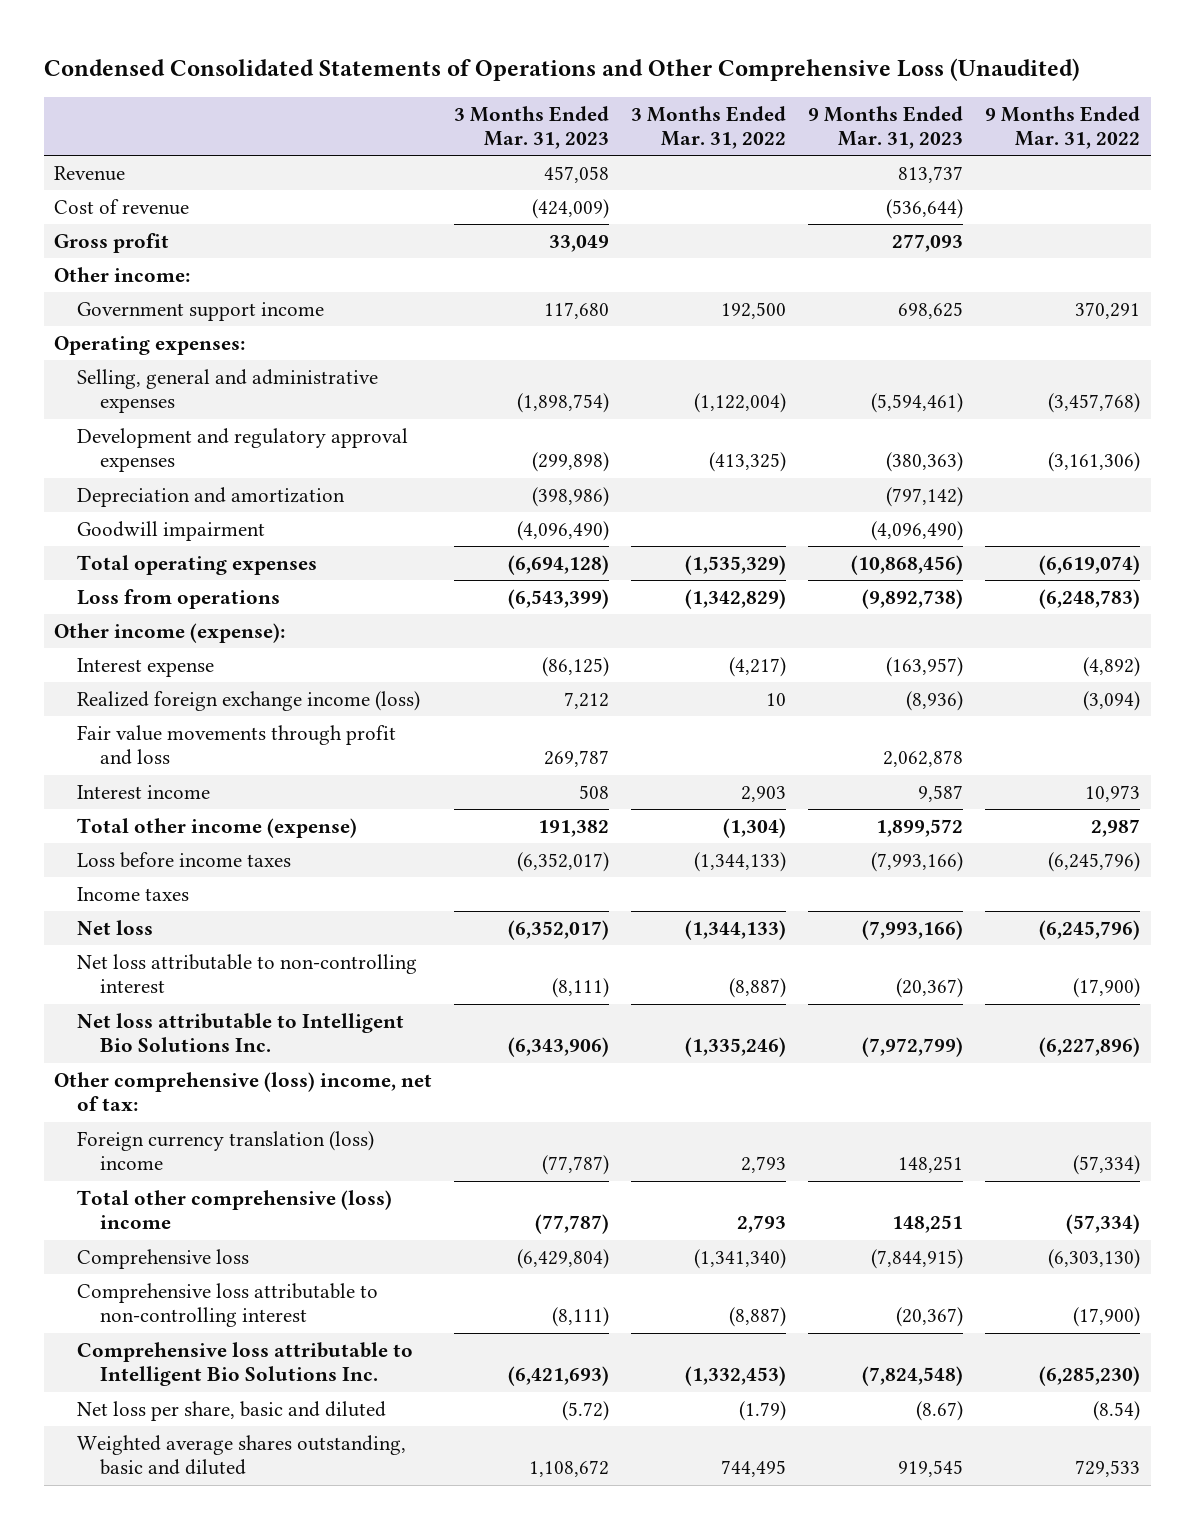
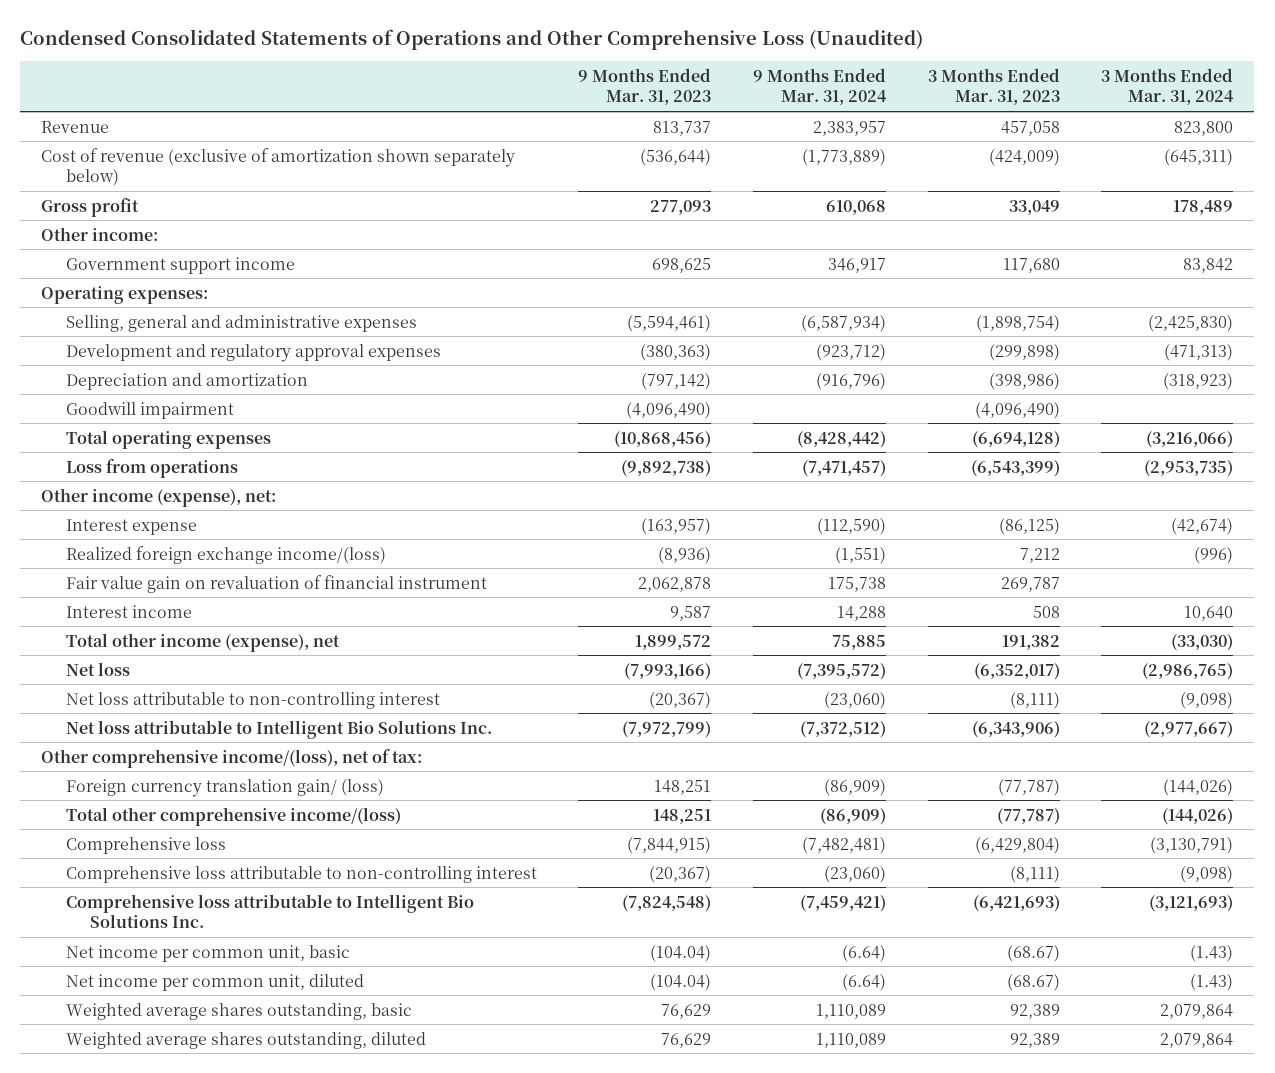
[631,105,787,150] 3 Months Ended Mar. 31, 2022 -> none
[985,105,1141,150] 9 Months Ended Mar. 31, 2022 -> none
none -> [753,68,888,106] 9 Months Ended Mar. 31, 2024
none -> [1101,68,1235,106] 3 Months Ended Mar. 31, 2024
[54,198,190,215] Cost of revenue -> [41,147,516,187] Cost of revenue (exclusive of amortization shown separately below)
[54,622,286,643] Other income (expense): -> [41,487,277,507] Other income (expense), net:
[77,690,421,711] Realized foreign exchange income (loss) -> [65,545,386,564] Realized foreign exchange income/(loss)
[77,724,397,766] Fair value movements through profit and loss -> [65,574,487,593] Fair value gain on revaluation of financial instrument
[77,851,292,868] Loss before income taxes -> none
[77,886,190,901] Income taxes -> none
[77,817,358,838] Total other income (expense) -> [65,632,340,652] Total other income (expense), net
[54,1071,433,1112] Other comprehensive (loss) income, net of tax: -> [41,748,423,768] Other comprehensive income/(loss), net of tax:
[77,1130,375,1171] Foreign currency translation (loss) income -> [65,778,384,797] Foreign currency translation gain/ (loss)
[77,1189,393,1230] Total other comprehensive (loss) income -> [65,806,401,826] Total other comprehensive income/(loss)
[77,1400,387,1421] Net loss per share, basic and diluted -> [65,944,350,962] Net income per common unit, basic
[562,1400,610,1421] (5.72) -> [1006,944,1060,962] (68.67)
[916,1400,964,1421] (8.67) -> [650,944,712,962] (104.04)
none -> [65,973,364,991] Net income per common unit, diluted
[77,1434,407,1476] Weighted average shares outstanding, basic and diluted -> [65,1002,412,1020] Weighted average shares outstanding, basic
[529,1460,610,1478] 1,108,672 -> [1009,1003,1060,1019] 92,389
[898,1460,964,1478] 919,545 -> [661,1003,712,1019] 76,629
none -> [65,1031,426,1049] Weighted average shares outstanding, diluted

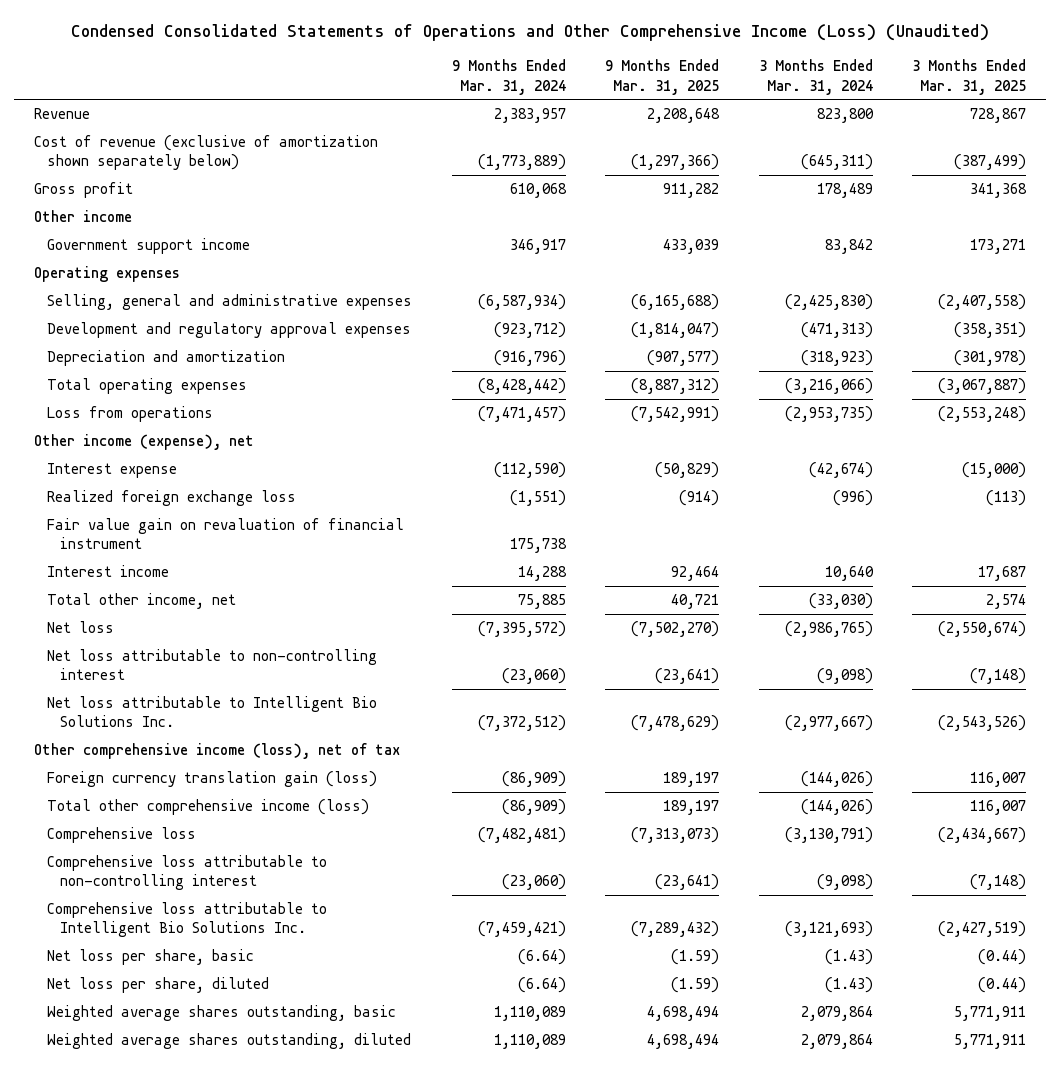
[20,29,924,51] Condensed Consolidated Statements of Operations and Other Comprehensive Loss (Unaudited) -> [70,24,989,42] Condensed Consolidated Statements of Operations and Other Comprehensive Income (Loss) (Unaudited)
[578,68,712,106] 9 Months Ended Mar. 31, 2023 -> none
[927,68,1060,106] 3 Months Ended Mar. 31, 2023 -> none
none -> [605,59,720,95] 9 Months Ended Mar. 31, 2025
none -> [912,59,1027,95] 3 Months Ended Mar. 31, 2025
[41,226,159,241] Other income: -> [33,210,132,223] Other income
[41,285,209,304] Operating expenses: -> [33,266,180,283] Operating expenses
[65,401,234,419] Goodwill impairment -> none
[41,487,277,507] Other income (expense), net: -> [33,434,254,451] Other income (expense), net
[65,545,386,564] Realized foreign exchange income/(loss) -> [47,490,297,507] Realized foreign exchange loss
[65,632,340,652] Total other income (expense), net -> [47,593,237,610] Total other income, net
[41,748,423,768] Other comprehensive income/(loss), net of tax: -> [33,743,400,760] Other comprehensive income (loss), net of tax
[65,778,384,797] Foreign currency translation gain/ (loss) -> [47,771,378,788] Foreign currency translation gain (loss)
[65,806,401,826] Total other comprehensive income/(loss) -> [47,799,370,816] Total other comprehensive income (loss)
[65,944,350,962] Net income per common unit, basic -> [47,949,255,966] Net loss per share, basic
[65,973,364,991] Net income per common unit, diluted -> [47,977,270,994] Net loss per share, diluted

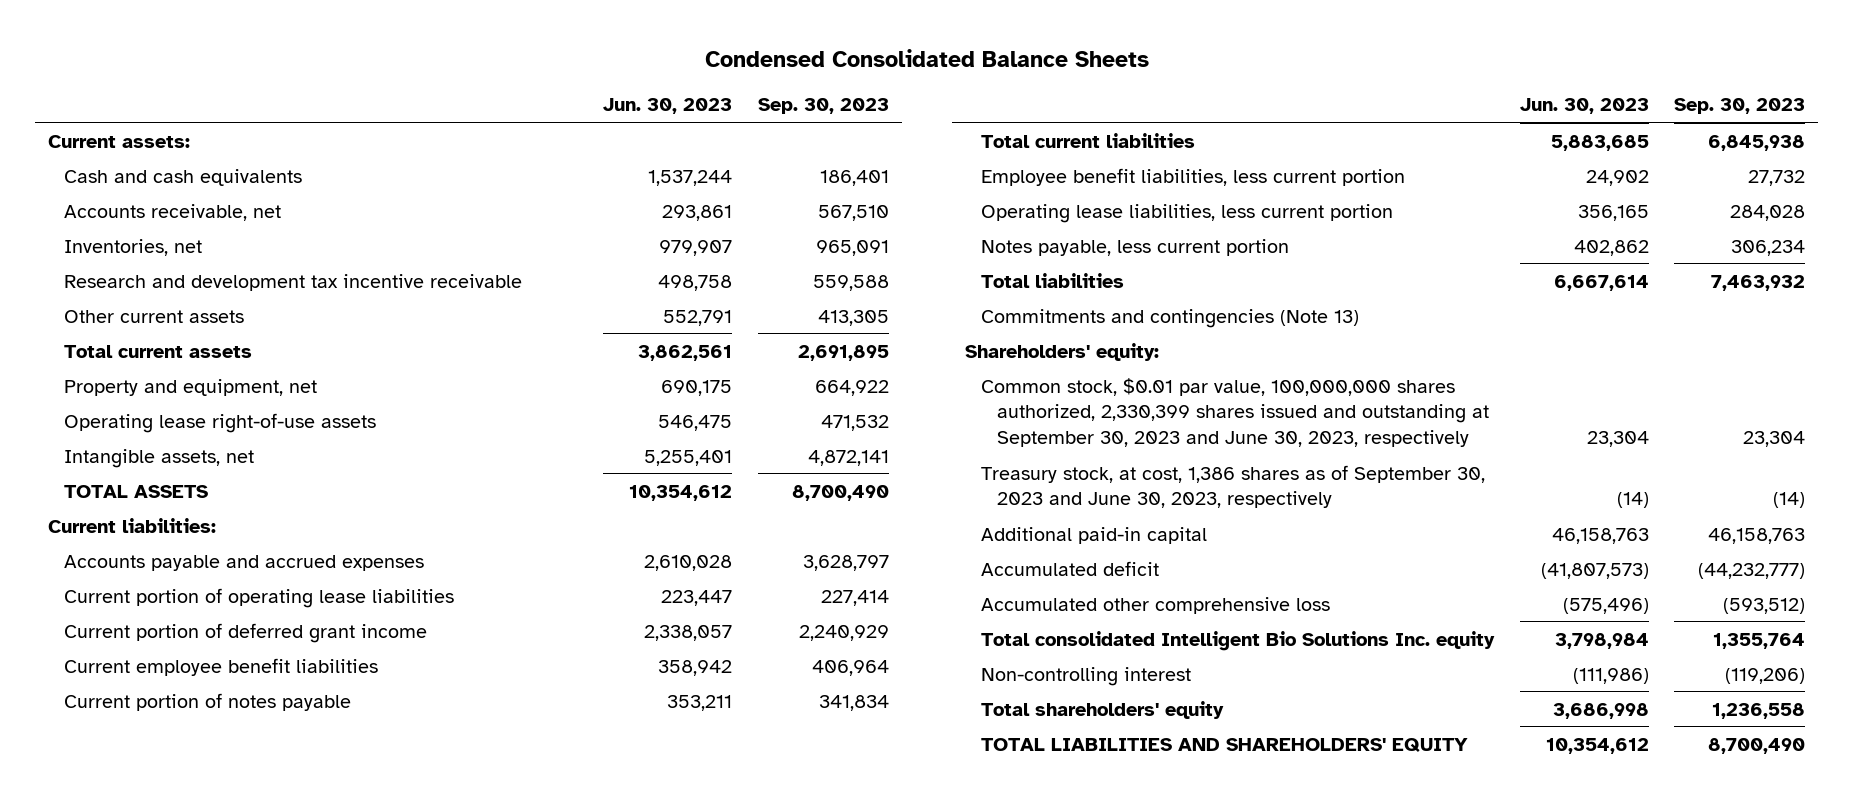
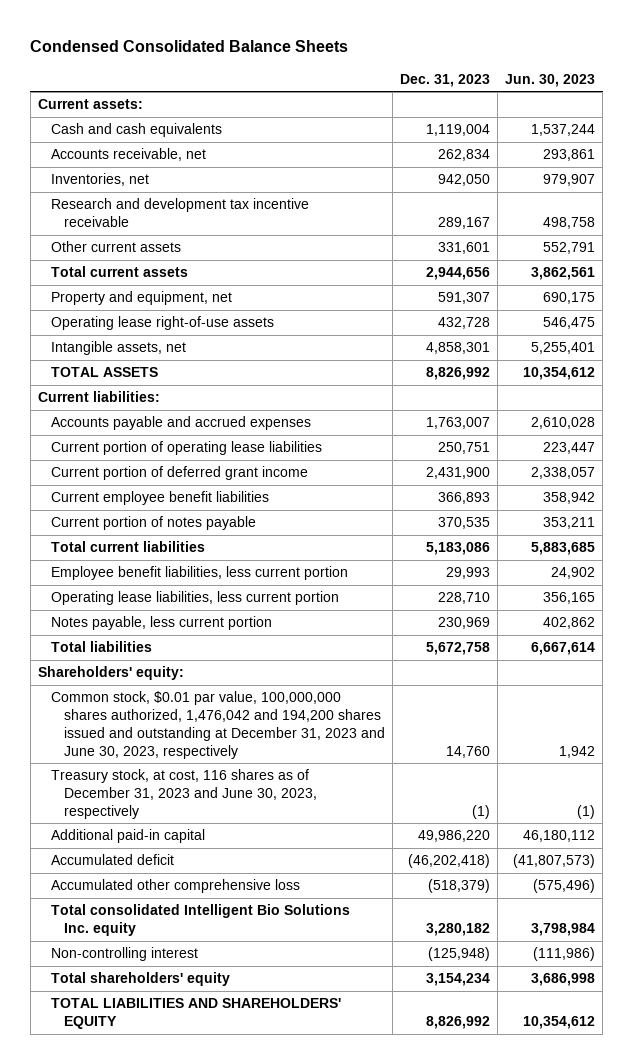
[757,98,889,115] Sep. 30, 2023 -> none
none -> [400,73,491,87] Dec. 31, 2023
[980,308,1359,328] Commitments and contingencies (Note 13) -> none
[980,377,1489,448] Common stock, $0.01 par value, 100,000,000 shares authorized, 2,330,399 shares issued and outstanding at September 30, 2023 and June 30, 2023, respectively -> [51,691,386,759] Common stock, $0.01 par value, 100,000,000 shares authorized, 1,476,042 and 194,200 shares issued and outstanding at December 31, 2023 and June 30, 2023, respectively
[1586,431,1649,448] 23,304 -> [559,745,596,758] 1,942
[980,464,1485,509] Treasury stock, at cost, 1,386 shares as of September 30, 2023 and June 30, 2023, respectively -> [51,769,318,819] Treasury stock, at cost, 116 shares as of December 31, 2023 and June 30, 2023, respectively
[1616,492,1649,509] (14) -> [577,804,596,819] (1)
[1551,527,1649,544] 46,158,763 -> [523,830,596,843] 46,180,112

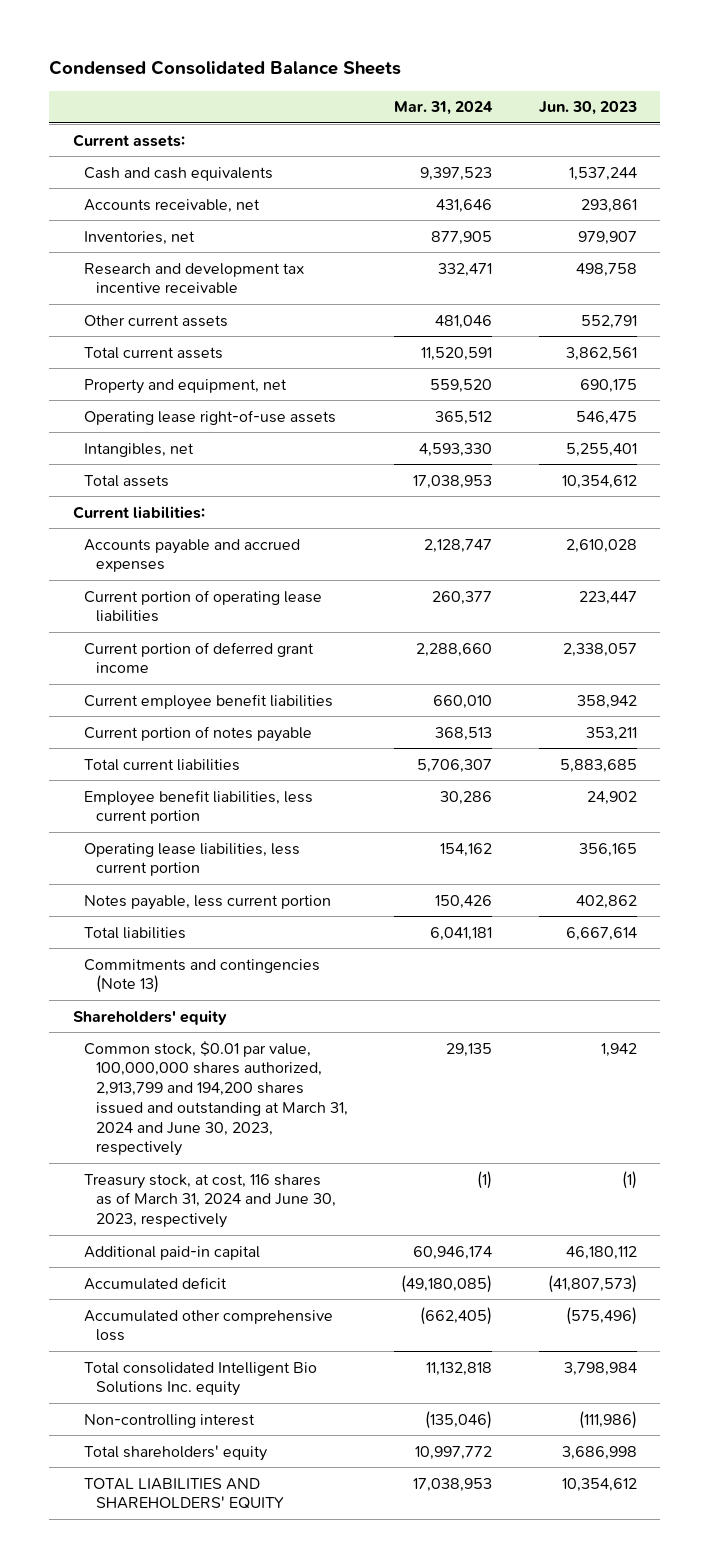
[400,73,491,87] Dec. 31, 2023 -> none
none -> [394,101,494,116] Mar. 31, 2024
[51,341,187,356] Intangible assets, net -> [84,442,195,457] Intangibles, net
[51,367,159,378] TOTAL ASSETS -> [84,474,170,487] Total assets
none -> [84,958,321,994] Commitments and contingencies (Note 13)
[37,666,184,681] Shareholders' equity: -> [72,1009,227,1025] Shareholders' equity
[51,691,386,759] Common stock, $0.01 par value, 100,000,000 shares authorized, 1,476,042 and 194,200 shares issued and outstanding at December 31, 2023 and June 30, 2023, respectively -> [84,1040,348,1157] Common stock, $0.01 par value, 100,000,000 shares authorized, 2,913,799 and 194,200 shares issued and outstanding at March 31, 2024 and June 30, 2023, respectively
[51,769,318,819] Treasury stock, at cost, 116 shares as of December 31, 2023 and June 30, 2023, respectively -> [84,1173,336,1229] Treasury stock, at cost, 116 shares as of March 31, 2024 and June 30, 2023, respectively

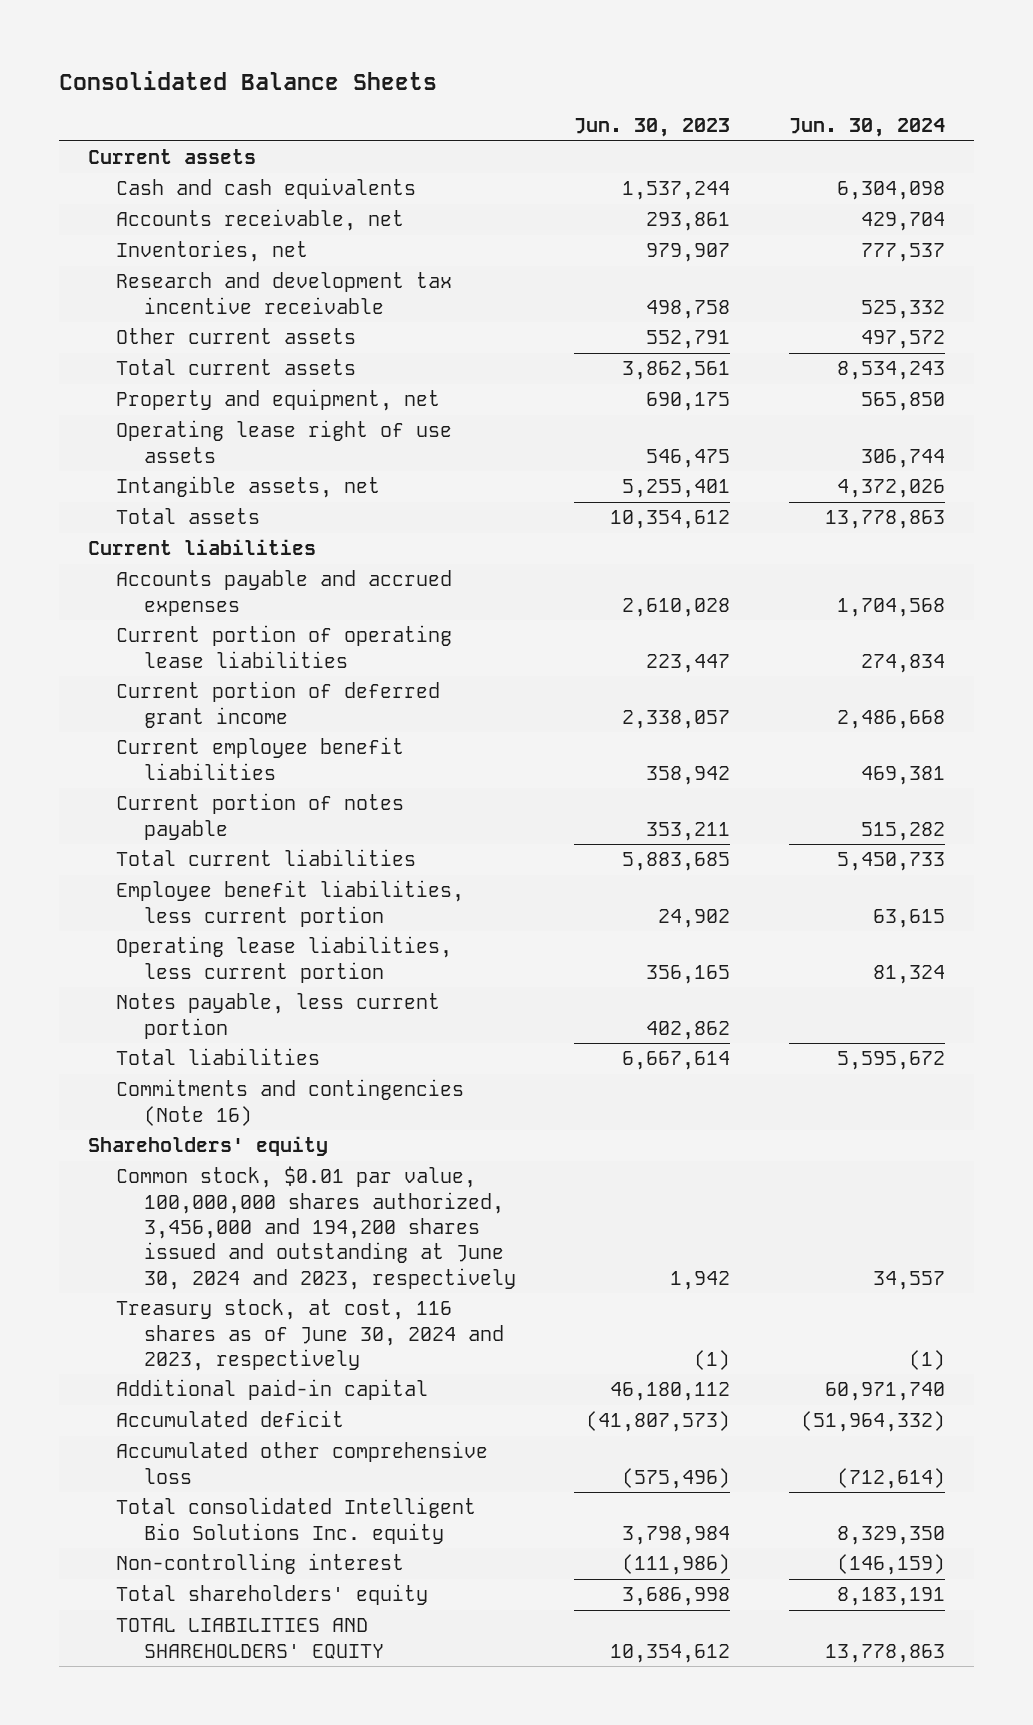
[49,60,402,76] Condensed Consolidated Balance Sheets -> [59,71,438,91] Consolidated Balance Sheets
[394,101,494,116] Mar. 31, 2024 -> none
none -> [788,118,945,138] Jun. 30, 2024
[72,133,185,147] Current assets: -> [88,149,257,165] Current assets
[84,409,337,425] Operating lease right-of-use assets -> [116,420,453,463] Operating lease right of use assets
[84,442,195,457] Intangibles, net -> [116,476,381,499] Intangible assets, net
[72,505,205,519] Current liabilities: -> [88,539,317,556] Current liabilities
[84,958,321,994] Commitments and contingencies (Note 13) -> [116,1079,465,1126] Commitments and contingencies (Note 16)
[84,1040,348,1157] Common stock, $0.01 par value, 100,000,000 shares authorized, 2,913,799 and 194,200 shares issued and outstanding at March 31, 2024 and June 30, 2023, respectively -> [116,1166,517,1290] Common stock, $0.01 par value, 100,000,000 shares authorized, 3,456,000 and 194,200 shares issued and outstanding at June 30, 2024 and 2023, respectively
[84,1173,336,1229] Treasury stock, at cost, 116 shares as of March 31, 2024 and June 30, 2023, respectively -> [116,1299,505,1371] Treasury stock, at cost, 116 shares as of June 30, 2024 and 2023, respectively

